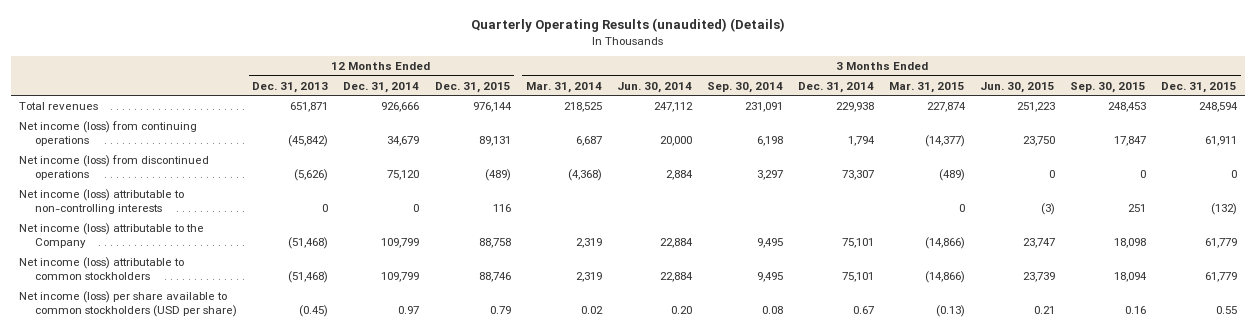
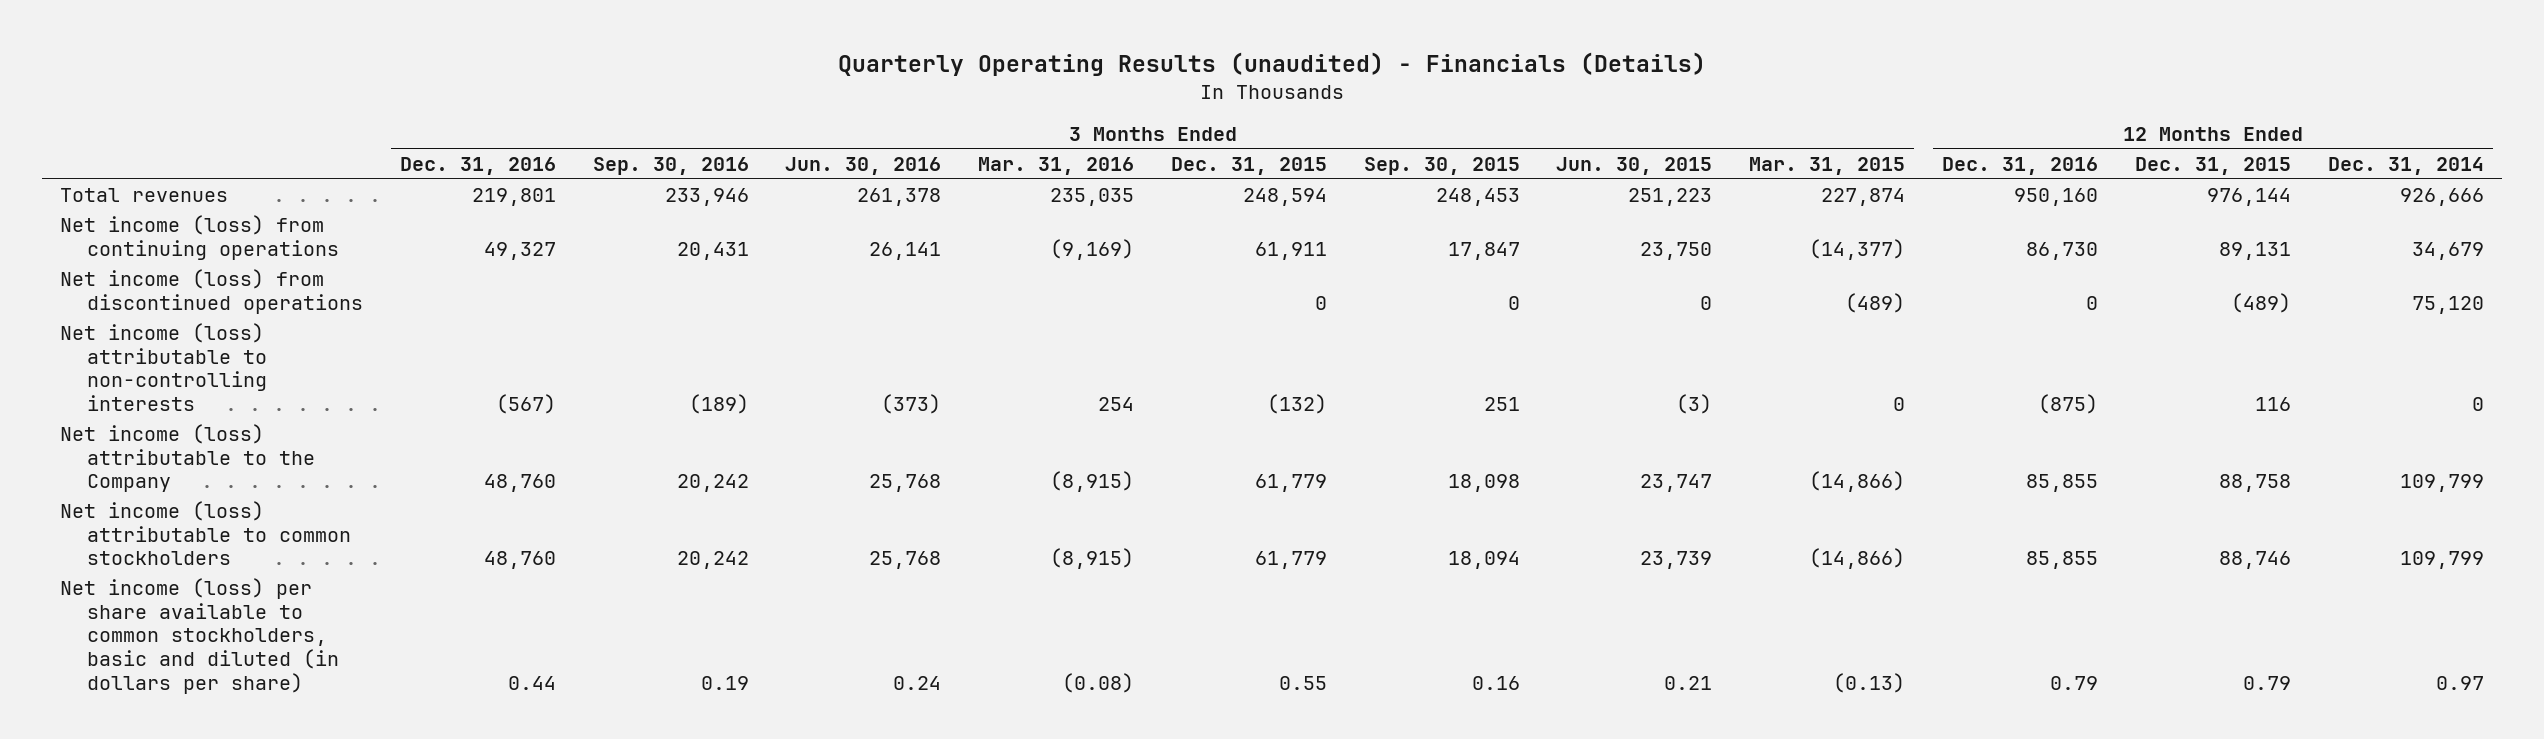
[471,18,786,33] Quarterly Operating Results (unaudited) (Details) -> [837,52,1706,77] Quarterly Operating Results (unaudited) - Financials (Details)
[252,81,329,93] Dec. 31, 2013 -> none
[525,81,602,93] Mar. 31, 2014 -> none
[616,81,692,93] Jun. 30, 2014 -> none
[706,81,783,93] Sep. 30, 2014 -> none
[798,81,875,93] Dec. 31, 2014 -> none
none -> [399,156,556,175] Dec. 31, 2016
none -> [592,156,749,175] Sep. 30, 2016
none -> [785,156,942,175] Jun. 30, 2016
none -> [978,156,1135,175] Mar. 31, 2016
none -> [1942,156,2099,175] Dec. 31, 2016
[18,290,238,317] Net income (loss) per share available to common stockholders (USD per share) -> [60,578,340,694] Net income (loss) per share available to common stockholders, basic and diluted (in dollars per share)

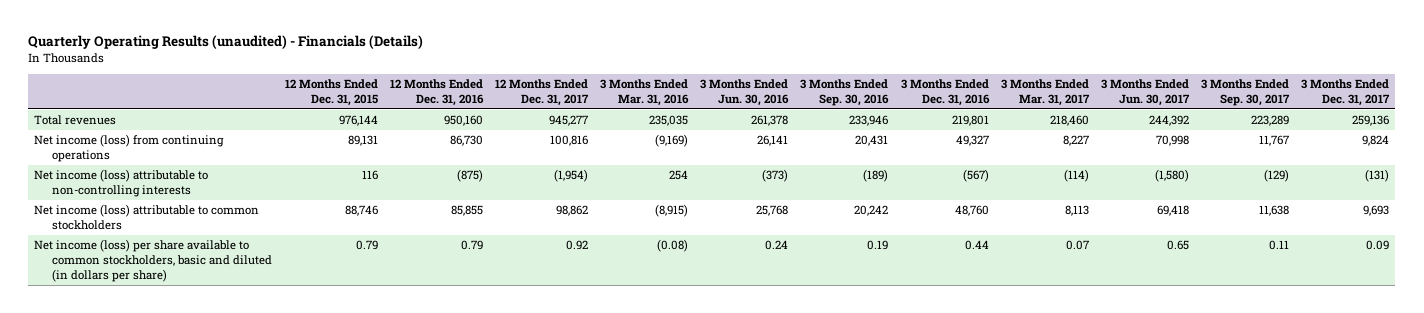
[1170,156,1327,175] Dec. 31, 2015 -> none
[1363,156,1520,175] Sep. 30, 2015 -> none
[1556,156,1713,175] Jun. 30, 2015 -> none
[1749,156,1906,175] Mar. 31, 2015 -> none
[2327,156,2484,175] Dec. 31, 2014 -> none
none -> [494,79,589,107] 12 Months Ended Dec. 31, 2017
none -> [1000,79,1090,107] 3 Months Ended Mar. 31, 2017
none -> [1100,79,1190,107] 3 Months Ended Jun. 30, 2017
none -> [1201,79,1291,107] 3 Months Ended Sep. 30, 2017
none -> [1301,79,1391,107] 3 Months Ended Dec. 31, 2017
[60,269,364,314] Net income (loss) from discontinued operations -> none
[60,424,316,493] Net income (loss) attributable to the Company -> none

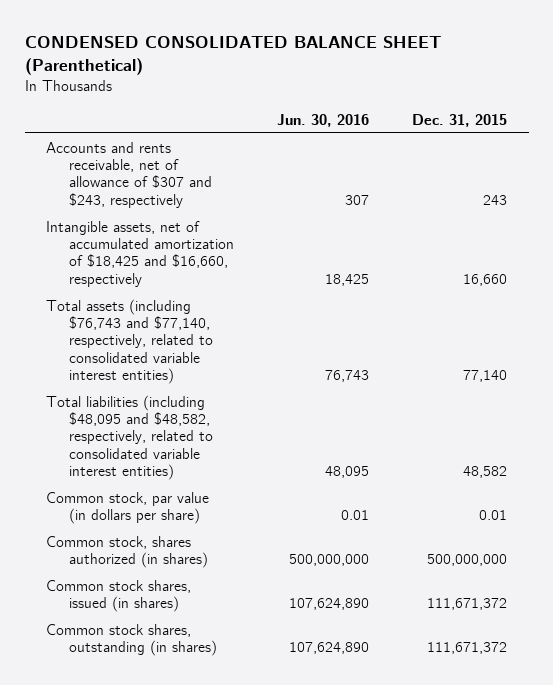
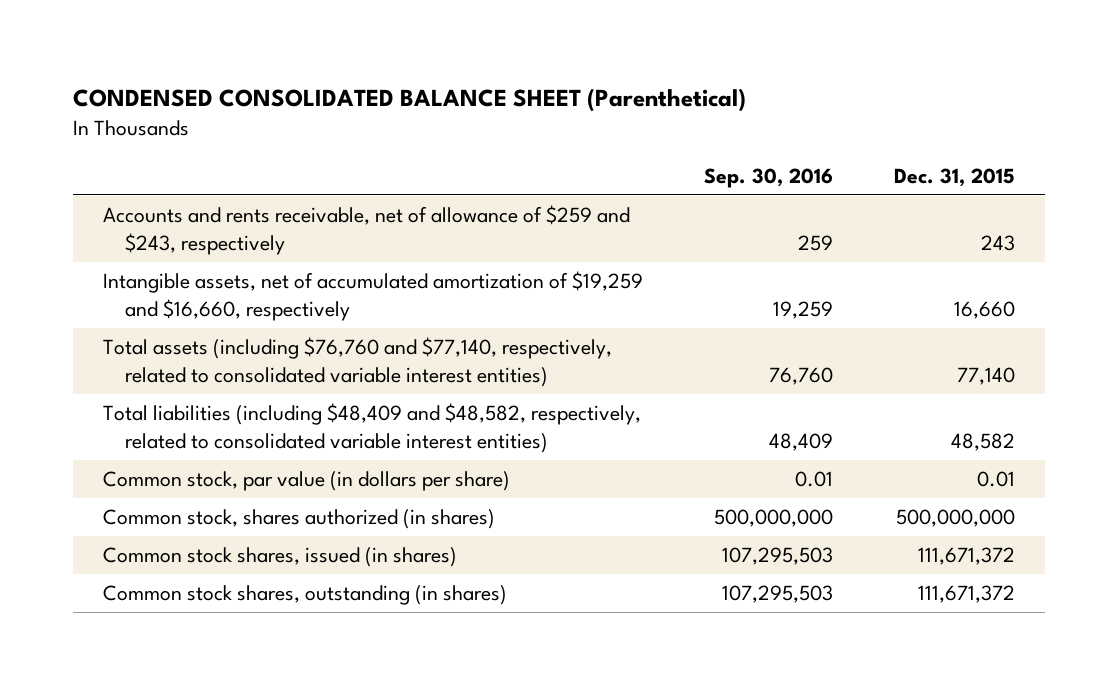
[276,113,369,127] Jun. 30, 2016 -> none
none -> [704,167,834,188] Sep. 30, 2016
[46,141,212,208] Accounts and rents receivable, net of allowance of $307 and $243, respectively -> [103,205,631,255] Accounts and rents receivable, net of allowance of $259 and $243, respectively
[46,220,234,287] Intangible assets, net of accumulated amortization of $18,425 and $16,660, respectively -> [103,271,644,321] Intangible assets, net of accumulated amortization of $19,259 and $16,660, respectively
[46,298,213,385] Total assets (including $76,743 and $77,140, respectively, related to consolidated variable interest entities) -> [103,337,613,387] Total assets (including $76,760 and $77,140, respectively, related to consolidated variable interest entities)
[46,394,213,481] Total liabilities (including $48,095 and $48,582, respectively, related to consolidated variable interest entities) -> [103,403,642,453] Total liabilities (including $48,409 and $48,582, respectively, related to consolidated variable interest entities)

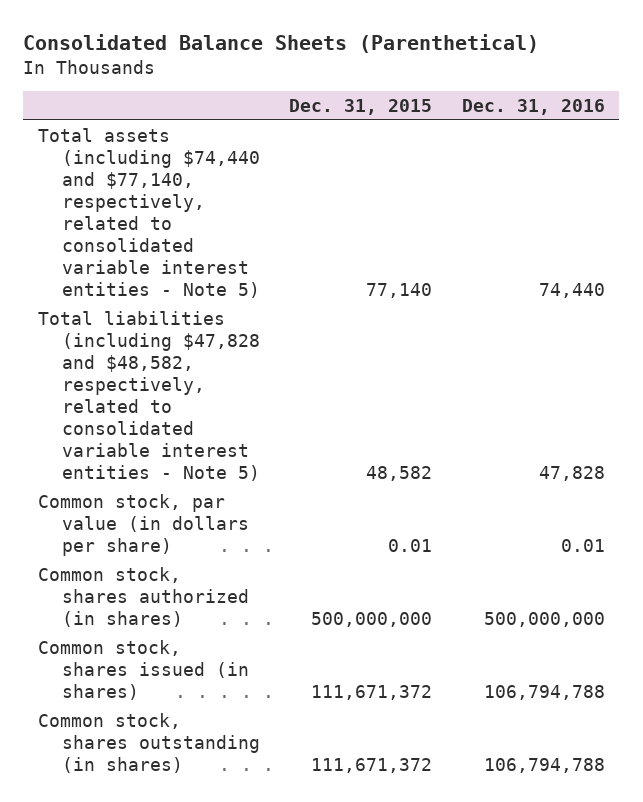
[72,88,746,113] CONDENSED CONSOLIDATED BALANCE SHEET (Parenthetical) -> [23,34,540,54] Consolidated Balance Sheets (Parenthetical)
[704,167,834,188] Sep. 30, 2016 -> none
none -> [461,98,605,115] Dec. 31, 2016
[103,205,631,255] Accounts and rents receivable, net of allowance of $259 and $243, respectively -> none
[103,271,644,321] Intangible assets, net of accumulated amortization of $19,259 and $16,660, respectively -> none
[103,337,613,387] Total assets (including $76,760 and $77,140, respectively, related to consolidated variable interest entities) -> [38,127,260,299] Total assets (including $74,440 and $77,140, respectively, related to consolidated variable interest entities - Note 5)
[103,403,642,453] Total liabilities (including $48,409 and $48,582, respectively, related to consolidated variable interest entities) -> [38,310,260,482] Total liabilities (including $47,828 and $48,582, respectively, related to consolidated variable interest entities - Note 5)
[103,547,458,568] Common stock shares, issued (in shares) -> [38,639,249,700] Common stock, shares issued (in shares)
[103,585,508,606] Common stock shares, outstanding (in shares) -> [38,712,260,773] Common stock, shares outstanding (in shares)

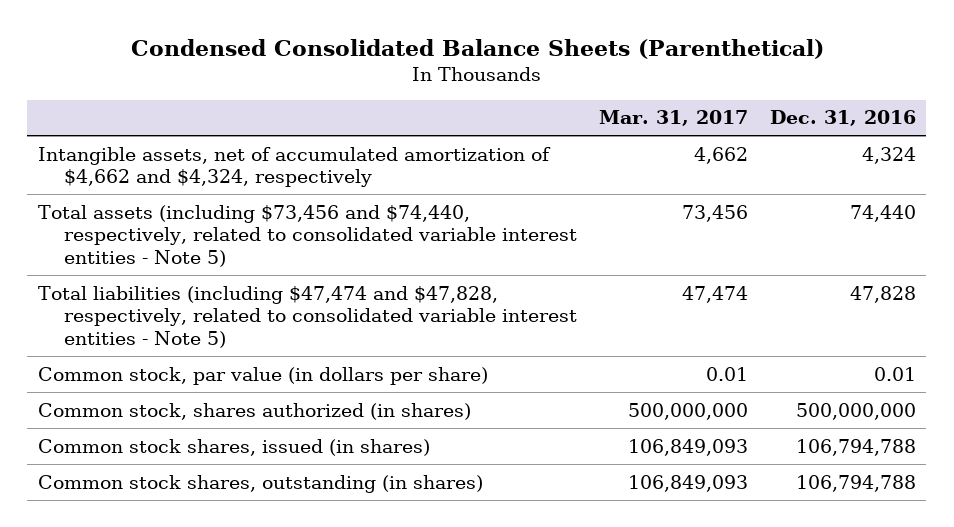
[23,34,540,54] Consolidated Balance Sheets (Parenthetical) -> [130,39,824,60] Condensed Consolidated Balance Sheets (Parenthetical)
[289,98,433,115] Dec. 31, 2015 -> none
none -> [599,110,749,127] Mar. 31, 2017
none -> [38,146,552,188] Intangible assets, net of accumulated amortization of $4,662 and $4,324, respectively
[38,127,260,299] Total assets (including $74,440 and $77,140, respectively, related to consolidated variable interest entities - Note 5) -> [38,204,578,267] Total assets (including $73,456 and $74,440, respectively, related to consolidated variable interest entities - Note 5)
[38,310,260,482] Total liabilities (including $47,828 and $48,582, respectively, related to consolidated variable interest entities - Note 5) -> [38,285,578,348] Total liabilities (including $47,474 and $47,828, respectively, related to consolidated variable interest entities - Note 5)
[38,639,249,700] Common stock, shares issued (in shares) -> [38,438,431,456] Common stock shares, issued (in shares)
[38,712,260,773] Common stock, shares outstanding (in shares) -> [38,474,484,493] Common stock shares, outstanding (in shares)

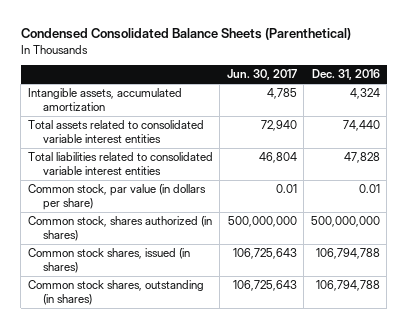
[599,110,749,127] Mar. 31, 2017 -> none
none -> [226,69,297,81] Jun. 30, 2017
[38,146,552,188] Intangible assets, net of accumulated amortization of $4,662 and $4,324, respectively -> [27,88,182,111] Intangible assets, accumulated amortization
[38,204,578,267] Total assets (including $73,456 and $74,440, respectively, related to consolidated variable interest entities - Note 5) -> [27,120,204,143] Total assets related to consolidated variable interest entities
[38,285,578,348] Total liabilities (including $47,474 and $47,828, respectively, related to consolidated variable interest entities - Note 5) -> [27,152,213,175] Total liabilities related to consolidated variable interest entities

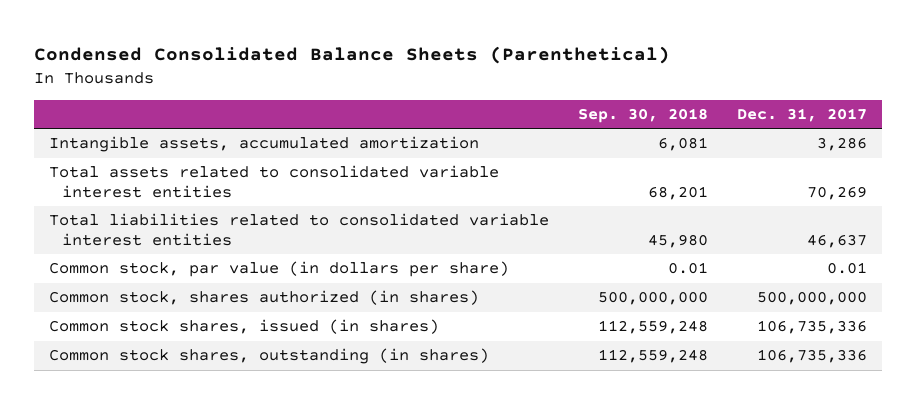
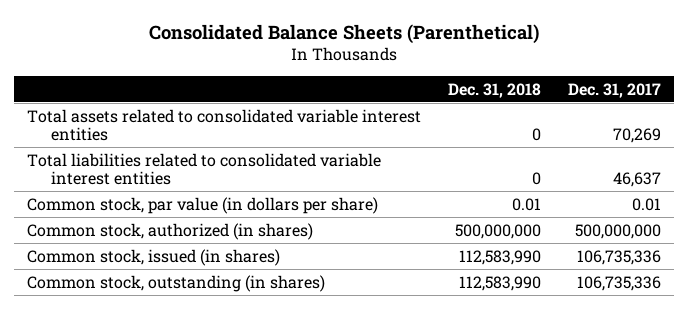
[34,46,671,65] Condensed Consolidated Balance Sheets (Parenthetical) -> [148,23,539,44] Consolidated Balance Sheets (Parenthetical)
[578,108,709,124] Sep. 30, 2018 -> none
none -> [447,82,541,98] Dec. 31, 2018
[48,136,479,153] Intangible assets, accumulated amortization -> none
[48,290,479,306] Common stock, shares authorized (in shares) -> [27,222,314,240] Common stock, authorized (in shares)
[48,319,439,335] Common stock shares, issued (in shares) -> [27,248,281,266] Common stock, issued (in shares)
[48,348,489,365] Common stock shares, outstanding (in shares) -> [27,274,326,292] Common stock, outstanding (in shares)

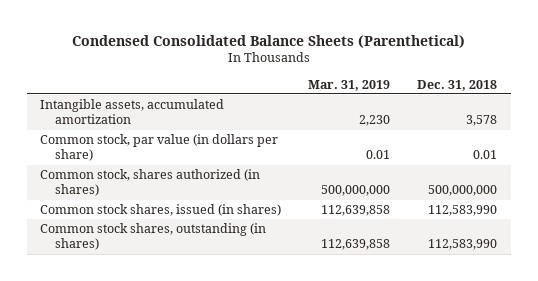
[148,23,539,44] Consolidated Balance Sheets (Parenthetical) -> [71,34,465,48] Condensed Consolidated Balance Sheets (Parenthetical)
[567,82,661,98] Dec. 31, 2017 -> none
none -> [308,79,391,91] Mar. 31, 2019
[27,108,422,142] Total assets related to consolidated variable interest entities -> none
[27,152,382,186] Total liabilities related to consolidated variable interest entities -> none
none -> [40,99,225,125] Intangible assets, accumulated amortization
[27,222,314,240] Common stock, authorized (in shares) -> [40,169,261,197] Common stock, shares authorized (in shares)
[27,248,281,266] Common stock, issued (in shares) -> [40,204,282,217] Common stock shares, issued (in shares)
[27,274,326,292] Common stock, outstanding (in shares) -> [40,223,267,251] Common stock shares, outstanding (in shares)

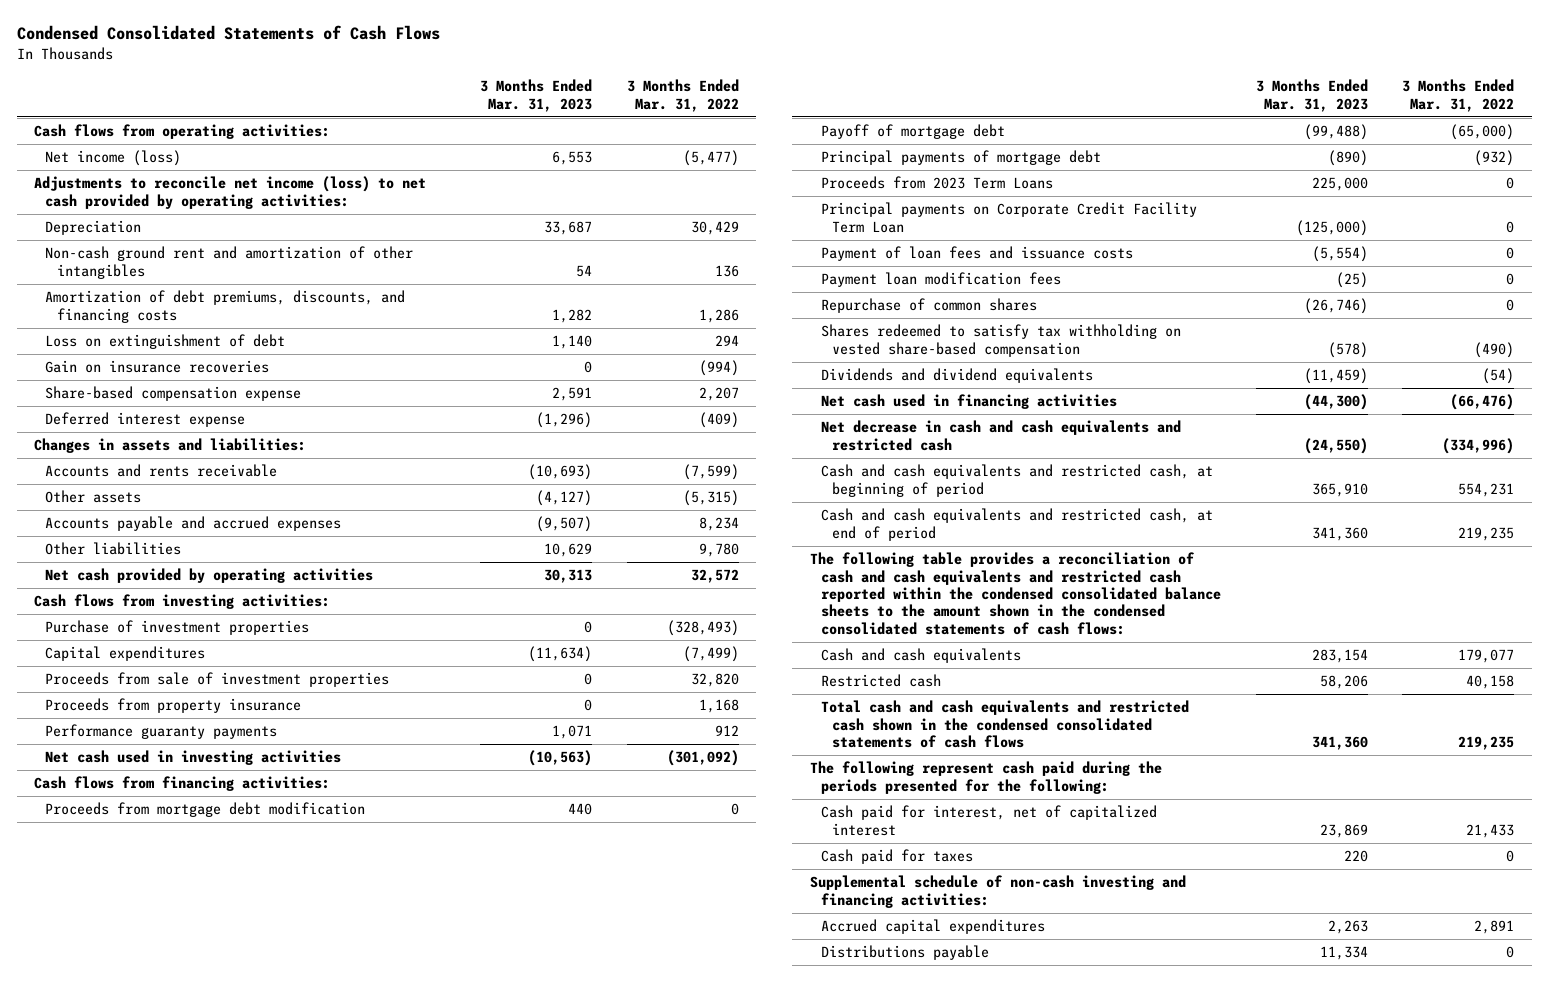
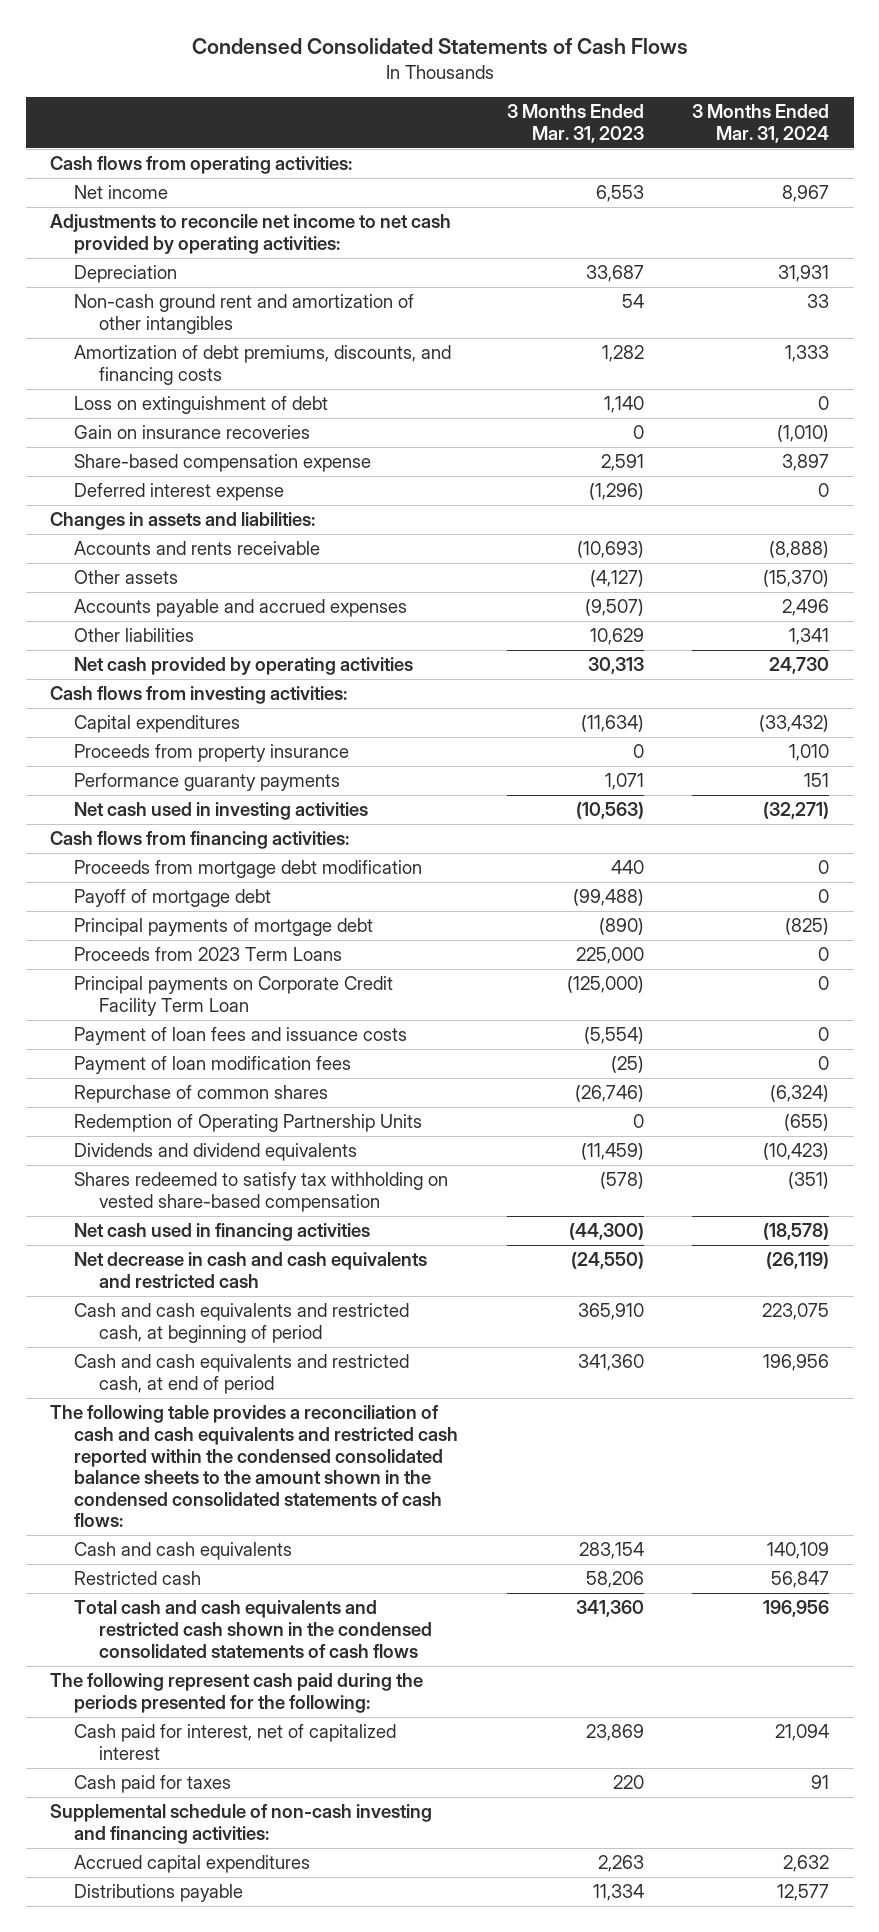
[626,79,739,112] 3 Months Ended Mar. 31, 2022 -> none
none -> [692,104,830,143] 3 Months Ended Mar. 31, 2024
[45,150,182,167] Net income (loss) -> [74,185,169,200] Net income
[34,176,427,209] Adjustments to reconcile net income (loss) to net cash provided by operating activities: -> [49,214,451,254] Adjustments to reconcile net income to net cash provided by operating activities:
[45,620,310,636] Purchase of investment properties -> none
[45,672,390,688] Proceeds from sale of investment properties -> none
[820,272,1061,288] Payment loan modification fees -> [74,1056,352,1075] Payment of loan modification fees
none -> [74,1114,423,1133] Redemption of Operating Partnership Units
[820,324,1181,357] Shares redeemed to satisfy tax withholding on vested share-based compensation -> [74,1172,449,1212] Shares redeemed to satisfy tax withholding on vested share-based compensation

